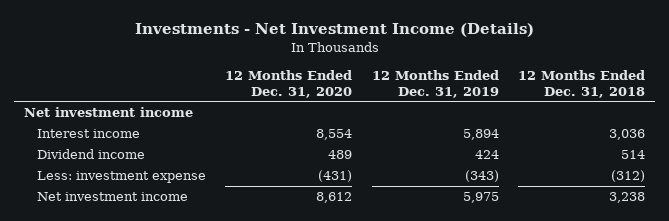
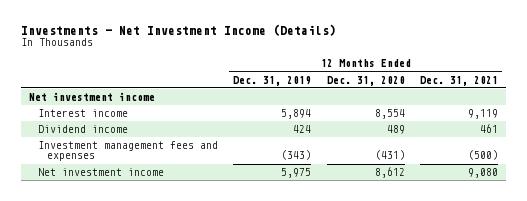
[518,69,646,98] 12 Months Ended Dec. 31, 2018 -> none
none -> [419,75,498,86] Dec. 31, 2021
[36,170,206,183] Less: investment expense -> [37,141,218,162] Investment management fees and expenses

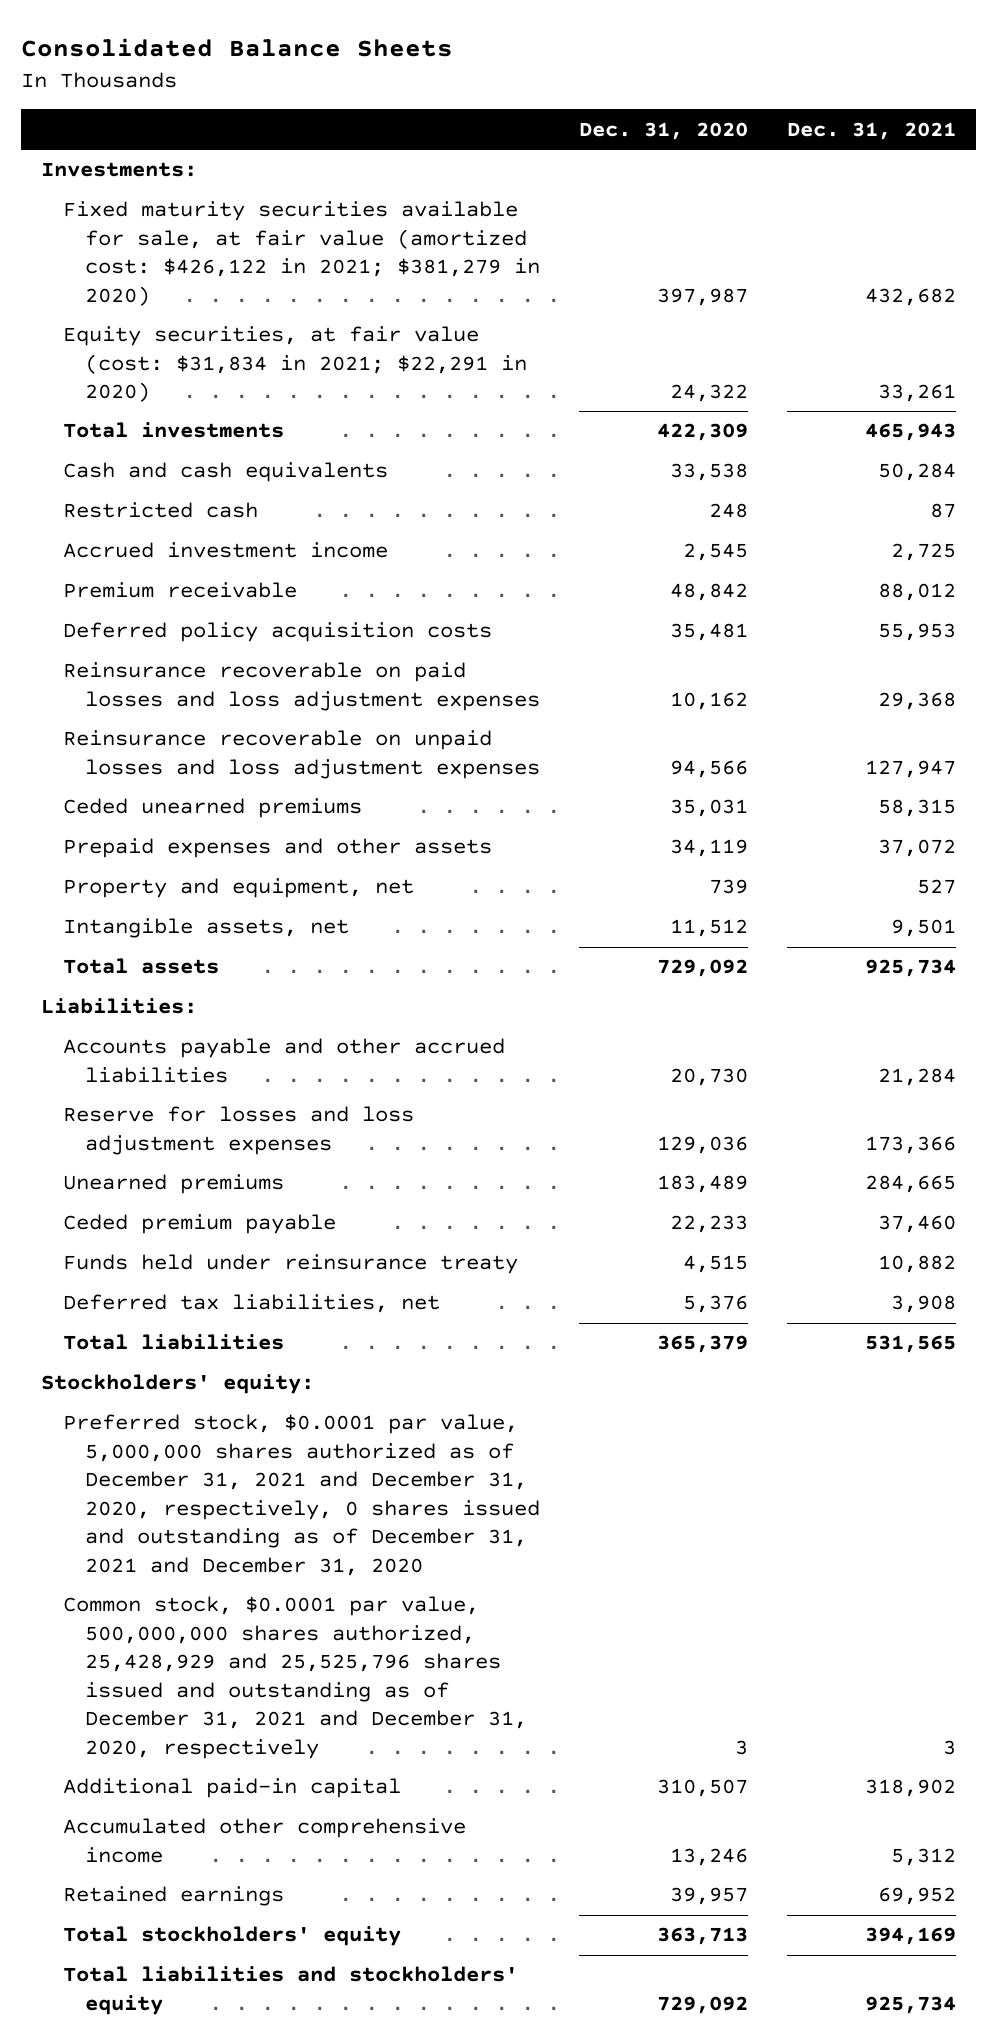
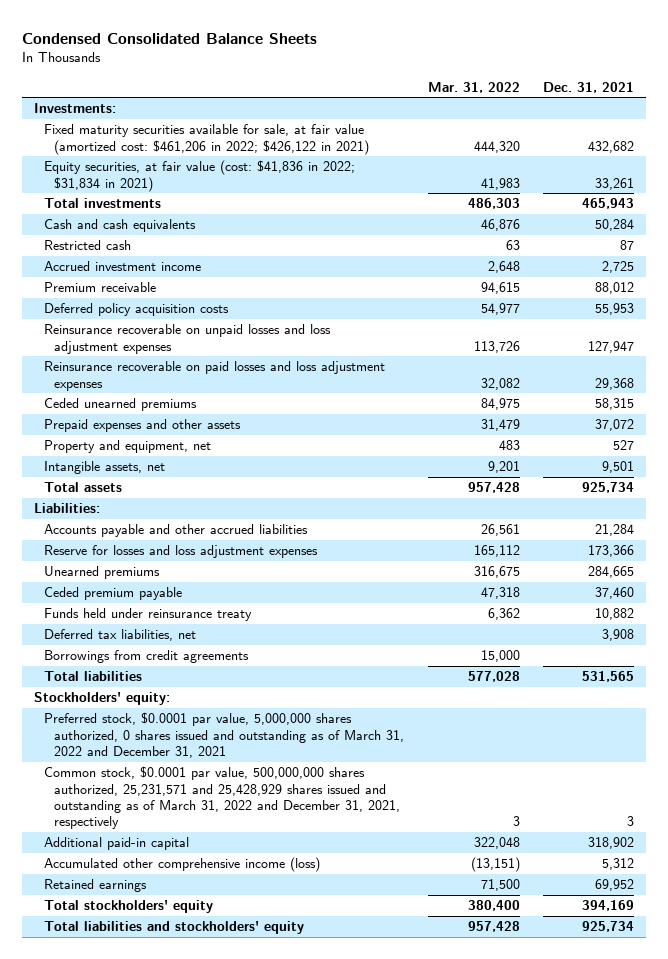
[21,38,454,58] Consolidated Balance Sheets -> [22,32,318,44] Condensed Consolidated Balance Sheets
[579,121,749,140] Dec. 31, 2020 -> none
none -> [427,81,520,93] Mar. 31, 2022
[62,201,541,306] Fixed maturity securities available for sale, at fair value (amortized cost: $426,122 in 2021; $381,279 in 2020) -> [44,124,370,155] Fixed maturity securities available for sale, at fair value (amortized cost: $461,206 in 2022; $426,122 in 2021)
[62,326,528,403] Equity securities, at fair value (cost: $31,834 in 2021; $22,291 in 2020) -> [44,160,356,192] Equity securities, at fair value (cost: $41,836 in 2022; $31,834 in 2021)
[62,662,541,711] Reinsurance recoverable on paid losses and loss adjustment expenses -> [44,361,386,391] Reinsurance recoverable on paid losses and loss adjustment expenses
none -> [44,650,250,664] Borrowings from credit agreements
[62,1414,541,1576] Preferred stock, $0.0001 par value, 5,000,000 shares authorized as of December 31, 2021 and December 31, 2020, respectively, 0 shares issued and outstanding as of December 31, 2021 and December 31, 2020 -> [44,712,405,759] Preferred stock, $0.0001 par value, 5,000,000 shares authorized, 0 shares issued and outstanding as of March 31, 2022 and December 31, 2021
[62,1596,528,1759] Common stock, $0.0001 par value, 500,000,000 shares authorized, 25,428,929 and 25,525,796 shares issued and outstanding as of December 31, 2021 and December 31, 2020, respectively -> [44,766,401,830] Common stock, $0.0001 par value, 500,000,000 shares authorized, 25,231,571 and 25,428,929 shares issued and outstanding as of March 31, 2022 and December 31, 2021, respectively
[62,1818,466,1863] Accumulated other comprehensive income -> [44,857,321,873] Accumulated other comprehensive income (loss)

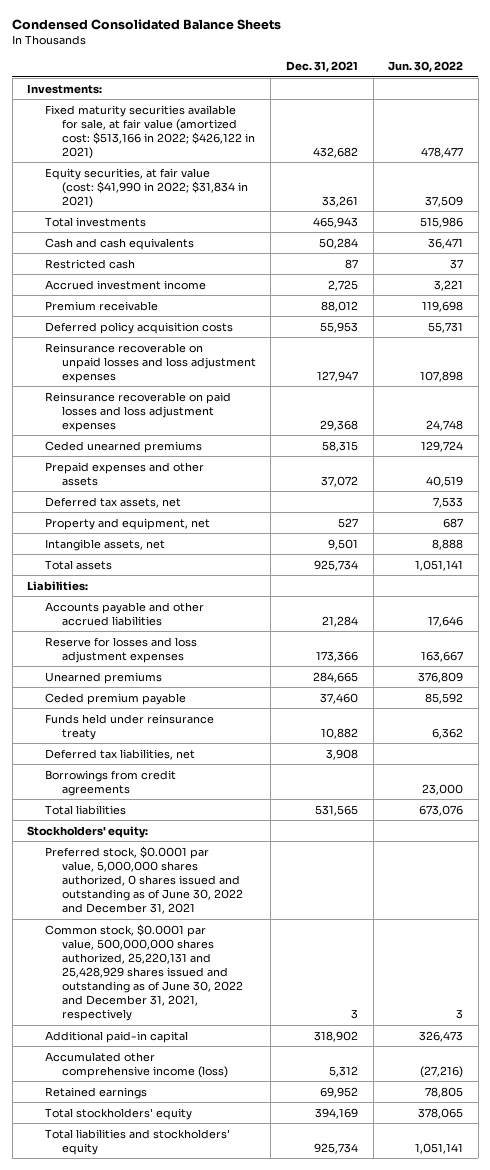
[427,81,520,93] Mar. 31, 2022 -> none
none -> [388,61,464,73] Jun. 30, 2022
[44,124,370,155] Fixed maturity securities available for sale, at fair value (amortized cost: $461,206 in 2022; $426,122 in 2021) -> [44,104,255,159] Fixed maturity securities available for sale, at fair value (amortized cost: $513,166 in 2022; $426,122 in 2021)
[44,160,356,192] Equity securities, at fair value (cost: $41,836 in 2022; $31,834 in 2021) -> [44,167,248,208] Equity securities, at fair value (cost: $41,990 in 2022; $31,834 in 2021)
none -> [44,496,181,508] Deferred tax assets, net
[44,712,405,759] Preferred stock, $0.0001 par value, 5,000,000 shares authorized, 0 shares issued and outstanding as of March 31, 2022 and December 31, 2021 -> [44,845,243,914] Preferred stock, $0.0001 par value, 5,000,000 shares authorized, 0 shares issued and outstanding as of June 30, 2022 and December 31, 2021
[44,766,401,830] Common stock, $0.0001 par value, 500,000,000 shares authorized, 25,231,571 and 25,428,929 shares issued and outstanding as of March 31, 2022 and December 31, 2021, respectively -> [44,923,243,1022] Common stock, $0.0001 par value, 500,000,000 shares authorized, 25,220,131 and 25,428,929 shares issued and outstanding as of June 30, 2022 and December 31, 2021, respectively

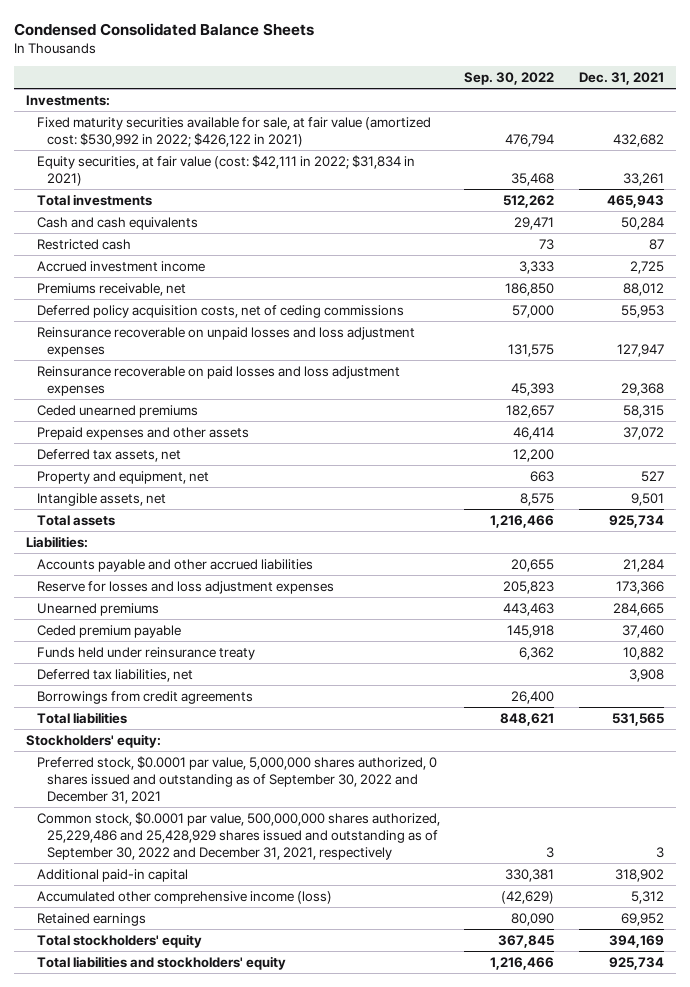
[388,61,464,73] Jun. 30, 2022 -> none
none -> [464,72,555,86] Sep. 30, 2022
[44,104,255,159] Fixed maturity securities available for sale, at fair value (amortized cost: $513,166 in 2022; $426,122 in 2021) -> [36,116,431,147] Fixed maturity securities available for sale, at fair value (amortized cost: $530,992 in 2022; $426,122 in 2021)
[44,167,248,208] Equity securities, at fair value (cost: $41,990 in 2022; $31,834 in 2021) -> [36,154,415,186] Equity securities, at fair value (cost: $42,111 in 2022; $31,834 in 2021)
[44,300,158,311] Premium receivable -> [36,282,186,296] Premiums receivable, net
[44,321,233,334] Deferred policy acquisition costs -> [36,304,404,318] Deferred policy acquisition costs, net of ceding commissions
[44,845,243,914] Preferred stock, $0.0001 par value, 5,000,000 shares authorized, 0 shares issued and outstanding as of June 30, 2022 and December 31, 2021 -> [36,755,437,804] Preferred stock, $0.0001 par value, 5,000,000 shares authorized, 0 shares issued and outstanding as of September 30, 2022 and December 31, 2021
[44,923,243,1022] Common stock, $0.0001 par value, 500,000,000 shares authorized, 25,220,131 and 25,428,929 shares issued and outstanding as of June 30, 2022 and December 31, 2021, respectively -> [36,811,440,860] Common stock, $0.0001 par value, 500,000,000 shares authorized, 25,229,486 and 25,428,929 shares issued and outstanding as of September 30, 2022 and December 31, 2021, respectively

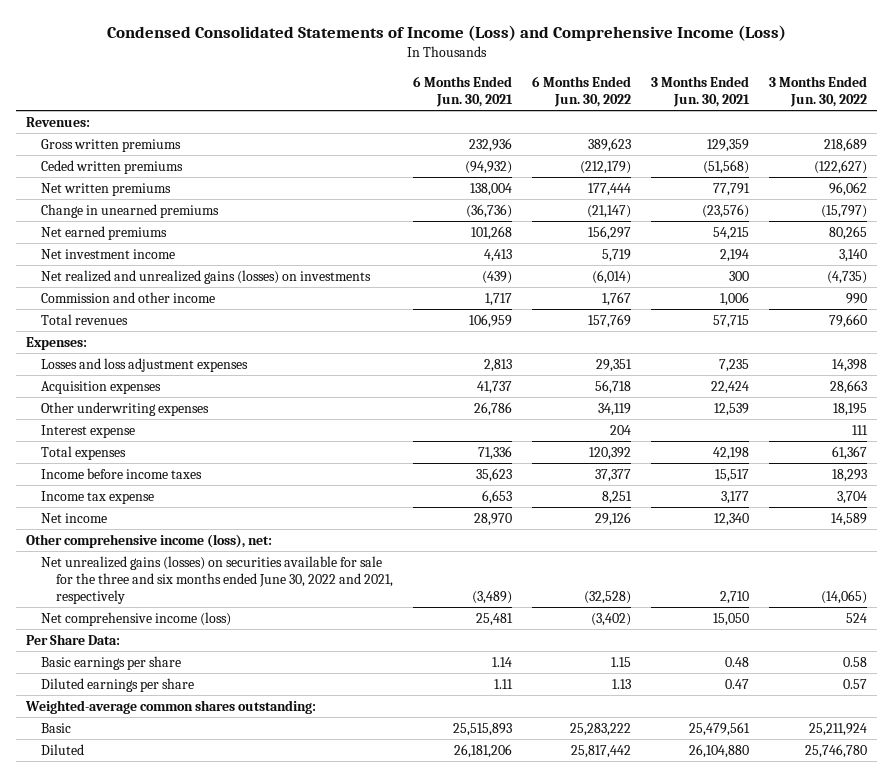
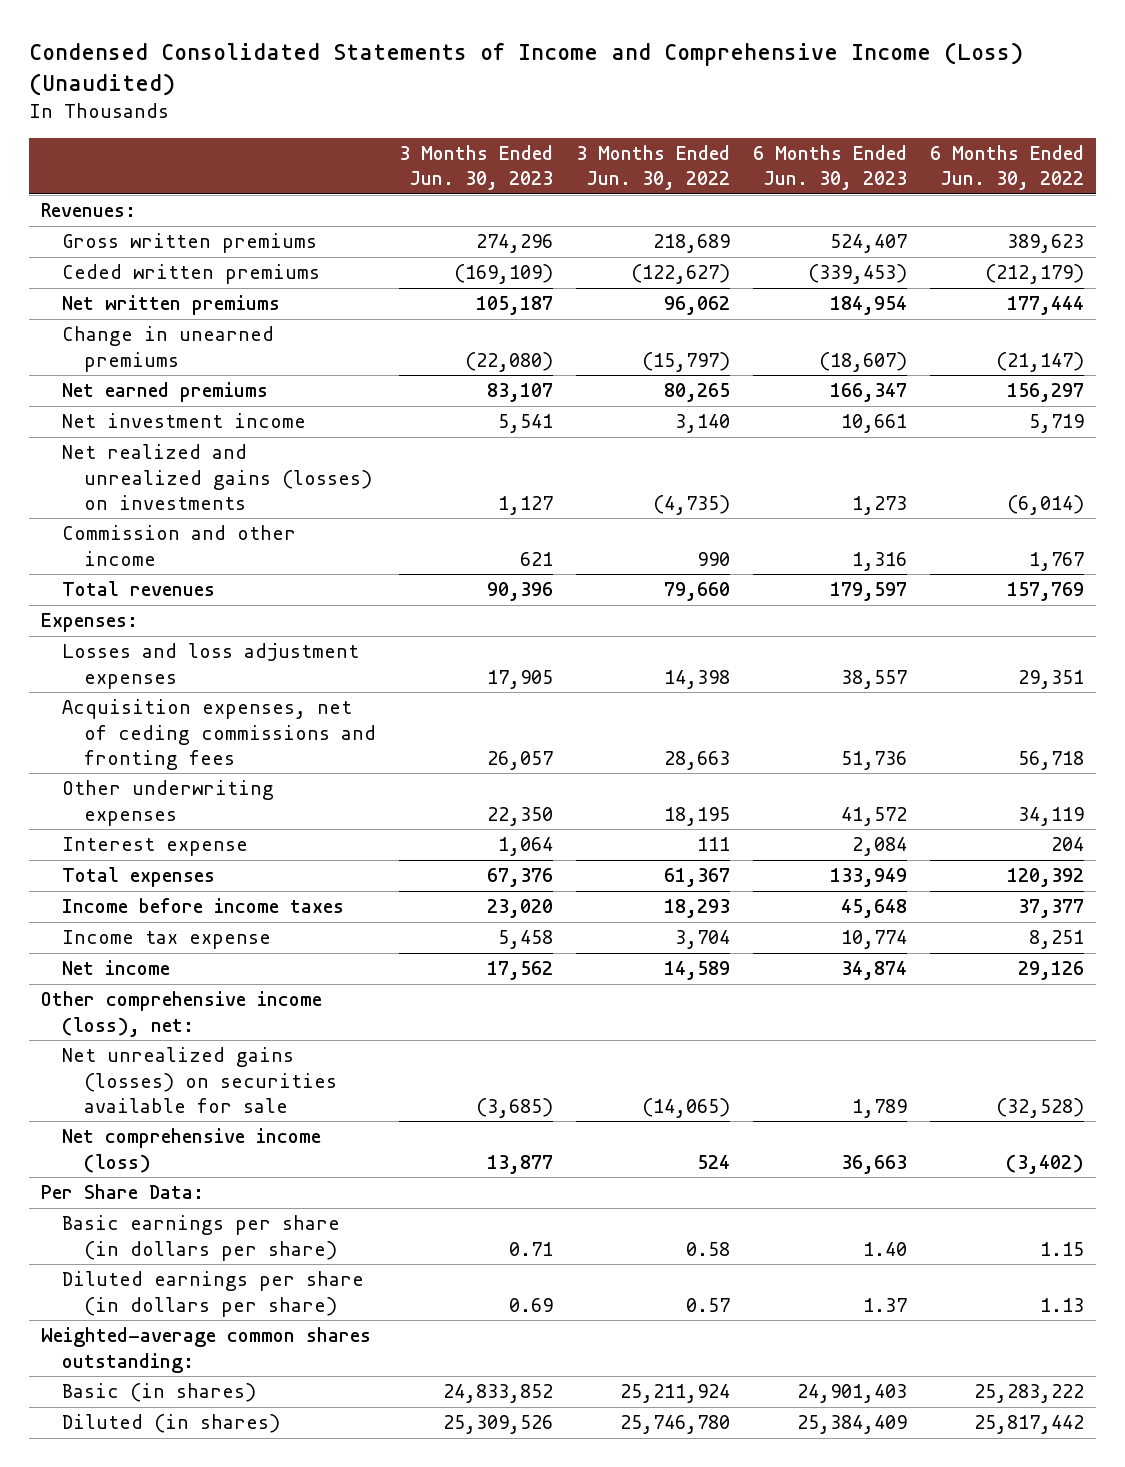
[106,25,786,42] Condensed Consolidated Statements of Income (Loss) and Comprehensive Income (Loss) -> [29,42,1024,96] Condensed Consolidated Statements of Income and Comprehensive Income (Loss) (Unaudited)
[413,76,514,108] 6 Months Ended Jun. 30, 2021 -> none
[651,76,751,108] 3 Months Ended Jun. 30, 2021 -> none
none -> [399,145,554,191] 3 Months Ended Jun. 30, 2023
none -> [753,145,908,191] 6 Months Ended Jun. 30, 2023
[41,380,162,394] Acquisition expenses -> [62,699,376,770] Acquisition expenses, net of ceding commissions and fronting fees
[41,555,394,604] Net unrealized gains (losses) on securities available for sale for the three and six months ended June 30, 2022 and 2021, respectively -> [62,1047,337,1113] Net unrealized gains (losses) on securities available for sale
[41,655,182,670] Basic earnings per share -> [62,1215,341,1261] Basic earnings per share (in dollars per share)
[41,677,195,692] Diluted earnings per share -> [62,1271,365,1317] Diluted earnings per share (in dollars per share)
[41,722,72,733] Basic -> [62,1383,257,1403] Basic (in shares)
[41,743,85,755] Diluted -> [62,1414,281,1434] Diluted (in shares)

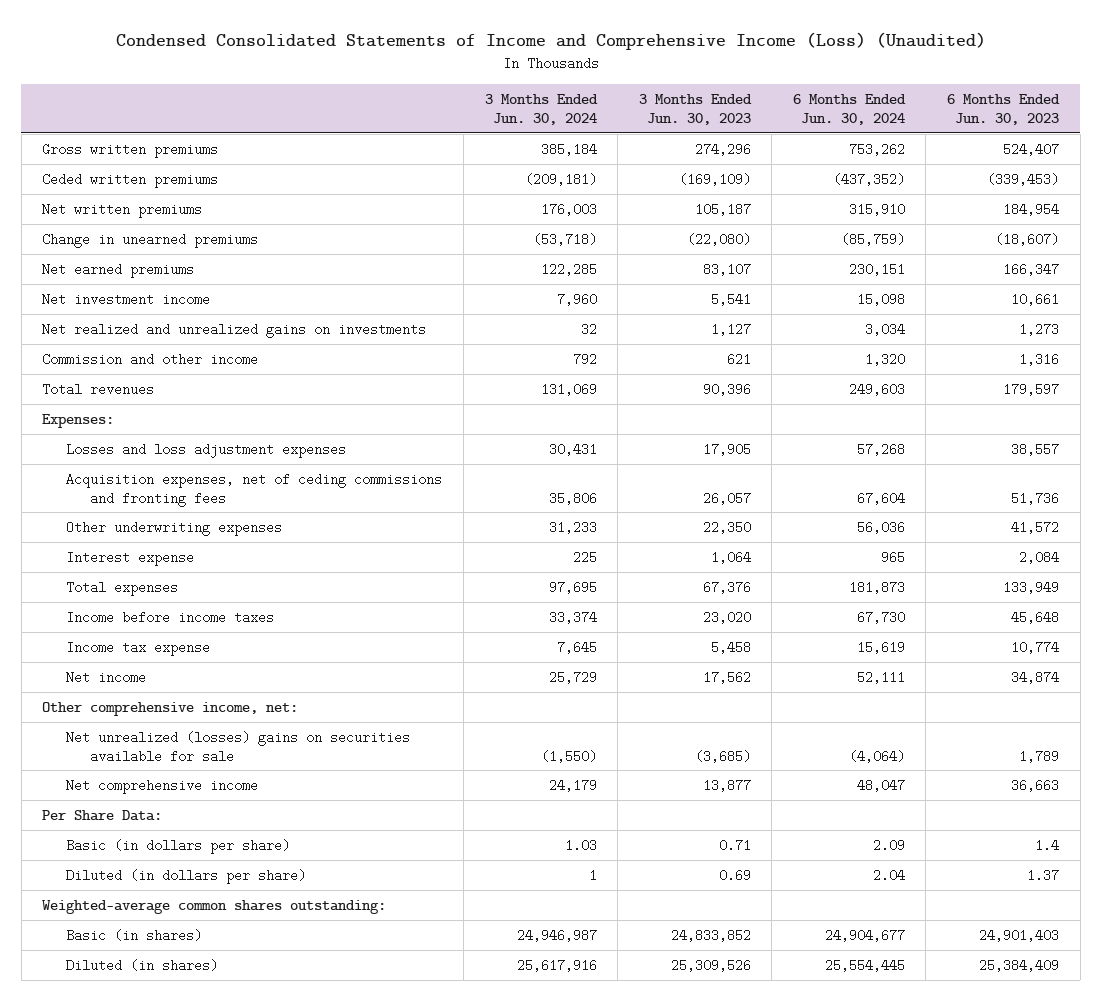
[576,145,731,191] 3 Months Ended Jun. 30, 2022 -> none
[930,145,1085,191] 6 Months Ended Jun. 30, 2022 -> none
none -> [484,94,598,126] 3 Months Ended Jun. 30, 2024
none -> [792,94,906,126] 6 Months Ended Jun. 30, 2024
[40,203,136,218] Revenues: -> none
[62,444,372,510] Net realized and unrealized gains (losses) on investments -> [42,322,427,338] Net realized and unrealized gains on investments
[40,991,322,1037] Other comprehensive income (loss), net: -> [42,701,299,716] Other comprehensive income, net:
[62,1047,337,1113] Net unrealized gains (losses) on securities available for sale -> [66,730,411,763] Net unrealized (losses) gains on securities available for sale
[62,1128,322,1173] Net comprehensive income (loss) -> [66,778,259,794] Net comprehensive income
[62,1215,341,1261] Basic earnings per share (in dollars per share) -> [66,838,291,854] Basic (in dollars per share)
[863,1241,908,1256] 1.40 -> [1035,838,1060,852] 1.4
[62,1271,365,1317] Diluted earnings per share (in dollars per share) -> [66,868,307,884] Diluted (in dollars per share)

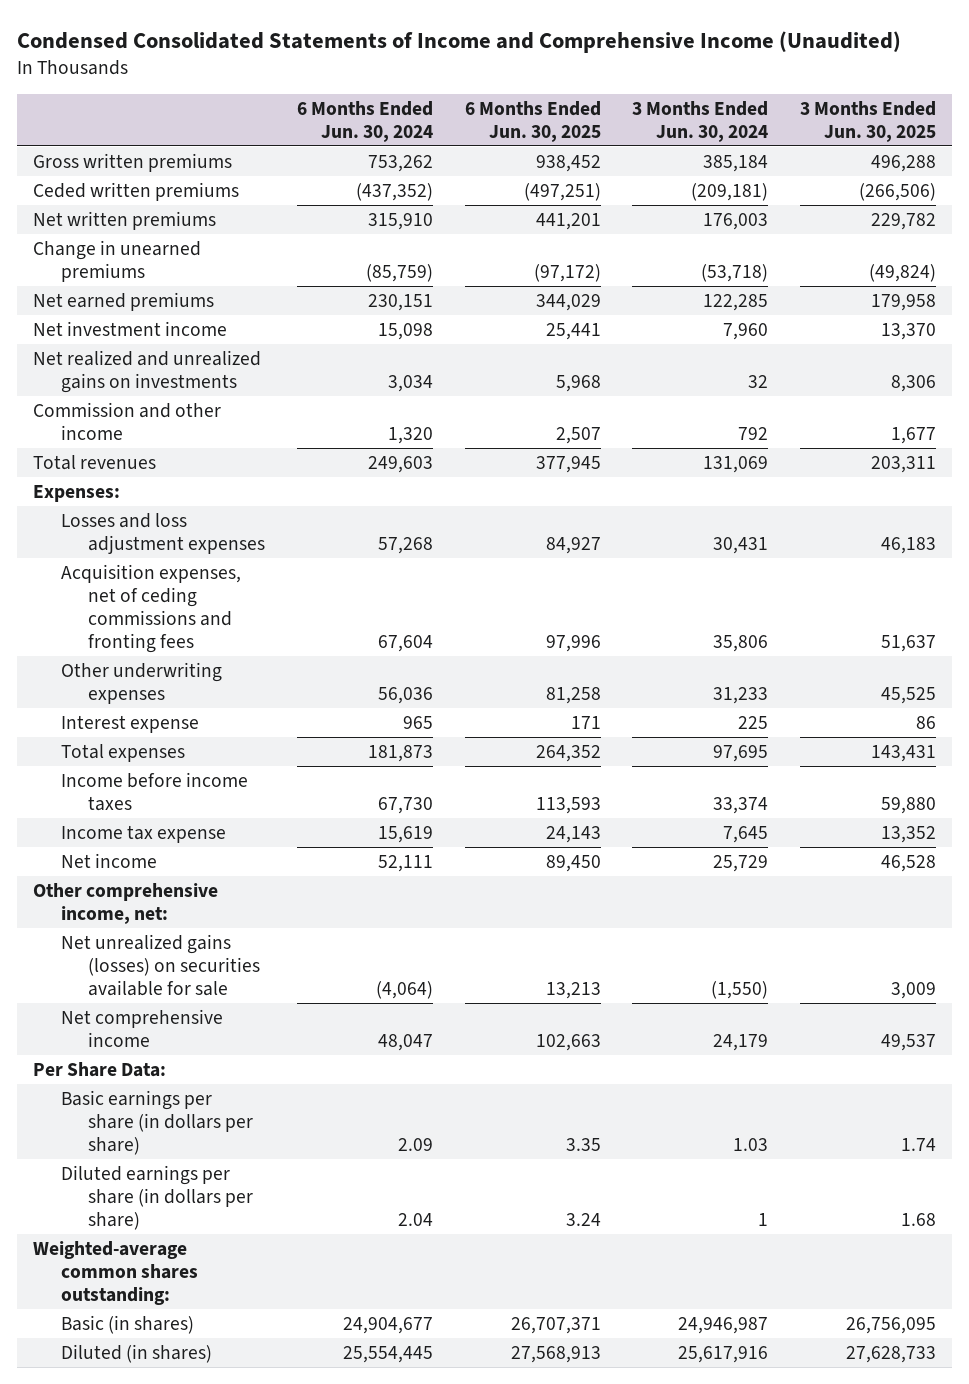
[115,32,986,51] Condensed Consolidated Statements of Income and Comprehensive Income (Loss) (Unaudited) -> [17,30,902,53] Condensed Consolidated Statements of Income and Comprehensive Income (Unaudited)
[638,94,752,126] 3 Months Ended Jun. 30, 2023 -> none
[947,94,1061,126] 6 Months Ended Jun. 30, 2023 -> none
none -> [464,100,601,142] 6 Months Ended Jun. 30, 2025
none -> [799,100,936,142] 3 Months Ended Jun. 30, 2025
[66,730,411,763] Net unrealized (losses) gains on securities available for sale -> [60,934,261,996] Net unrealized gains (losses) on securities available for sale
[66,838,291,854] Basic (in dollars per share) -> [60,1090,254,1155] Basic earnings per share (in dollars per share)
[66,868,307,884] Diluted (in dollars per share) -> [60,1165,254,1230] Diluted earnings per share (in dollars per share)

